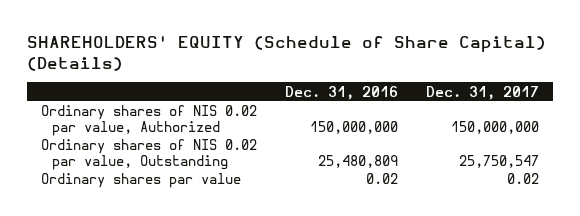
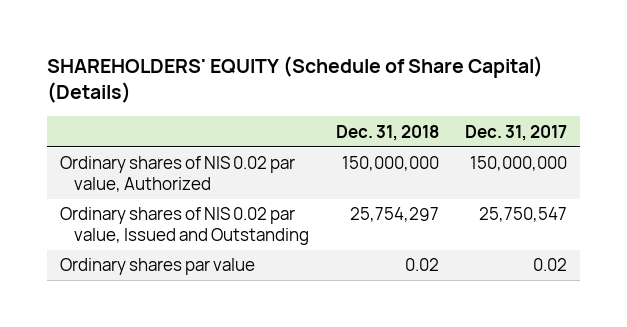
[285,85,399,100] Dec. 31, 2016 -> none
none -> [335,124,439,141] Dec. 31, 2018
[41,139,258,170] Ordinary shares of NIS 0.02 par value, Outstanding -> [60,207,310,246] Ordinary shares of NIS 0.02 par value, Issued and Outstanding

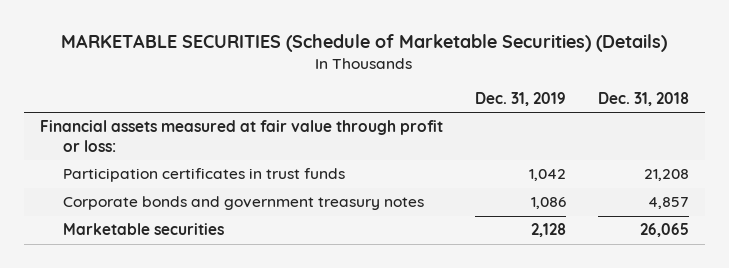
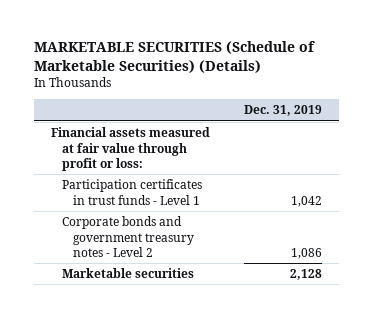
[598,91,690,106] Dec. 31, 2018 -> none
[62,168,345,183] Participation certificates in trust funds -> [61,178,202,205] Participation certificates in trust funds - Level 1
[62,196,424,211] Corporate bonds and government treasury notes -> [61,215,194,258] Corporate bonds and government treasury notes - Level 2

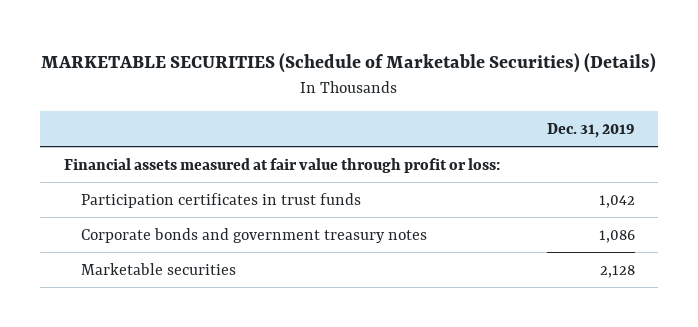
[61,178,202,205] Participation certificates in trust funds - Level 1 -> [80,192,361,208] Participation certificates in trust funds
[61,215,194,258] Corporate bonds and government treasury notes - Level 2 -> [80,227,427,243] Corporate bonds and government treasury notes

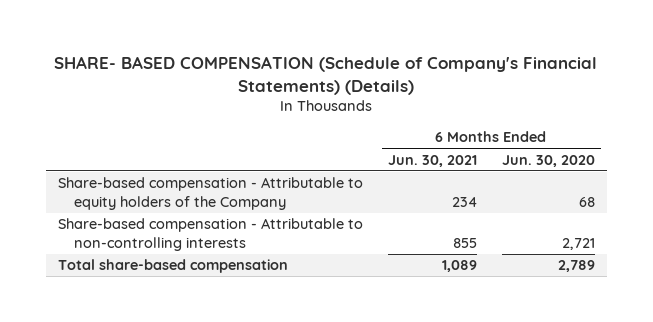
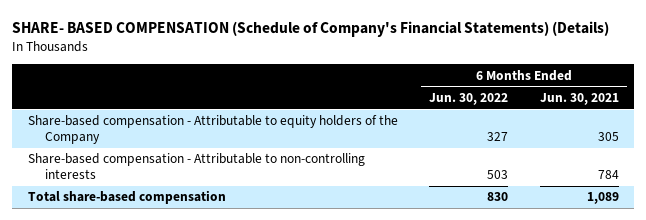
[501,154,595,167] Jun. 30, 2020 -> none
none -> [429,92,509,105] Jun. 30, 2022
[451,197,477,208] 234 -> [597,132,619,142] 305
[452,238,477,249] 855 -> [597,170,619,180] 784

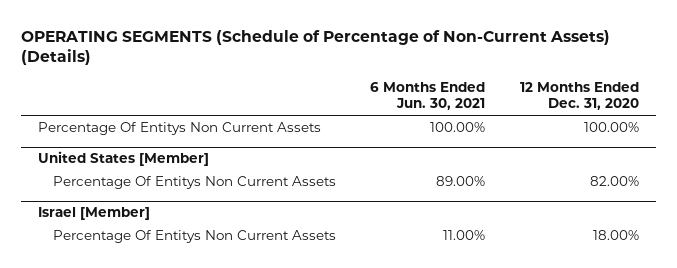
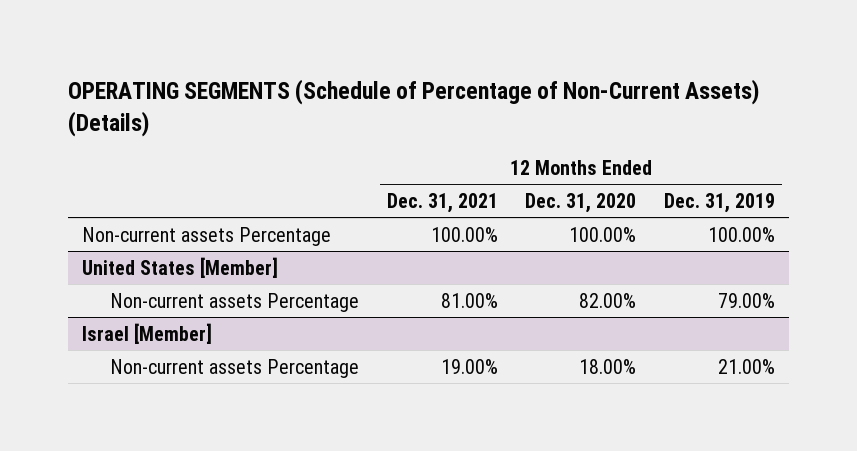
[370,82,486,111] 6 Months Ended Jun. 30, 2021 -> none
none -> [386,193,498,214] Dec. 31, 2021
none -> [663,193,775,214] Dec. 31, 2019
[38,122,322,136] Percentage Of Entitys Non Current Assets -> [81,226,331,246] Non-current assets Percentage
[52,176,336,190] Percentage Of Entitys Non Current Assets -> [109,292,359,312] Non-current assets Percentage
[52,230,336,244] Percentage Of Entitys Non Current Assets -> [109,358,359,378] Non-current assets Percentage

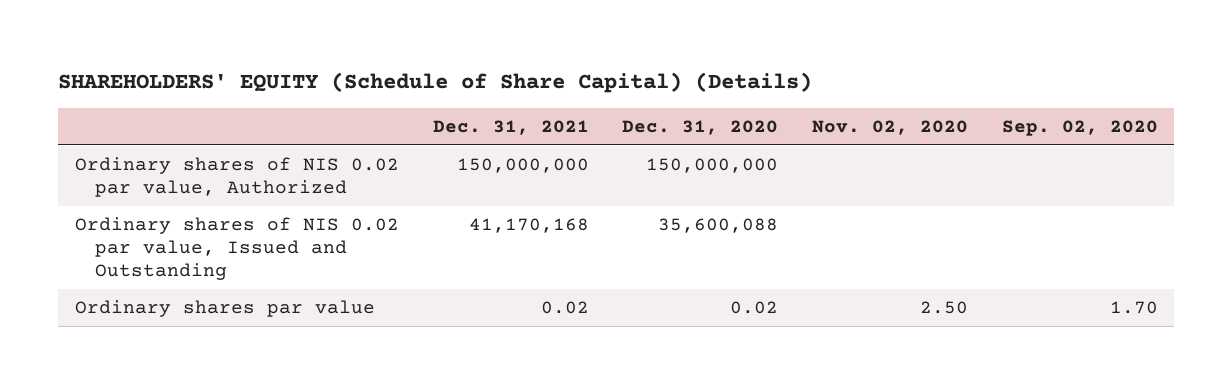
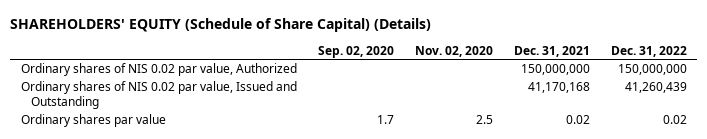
[622,119,779,135] Dec. 31, 2020 -> none
none -> [610,45,687,57] Dec. 31, 2022
[919,301,968,315] 2.50 -> [475,115,493,125] 2.5
[1109,301,1158,315] 1.70 -> [376,115,394,125] 1.7

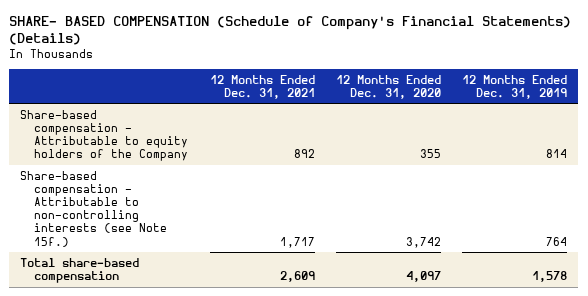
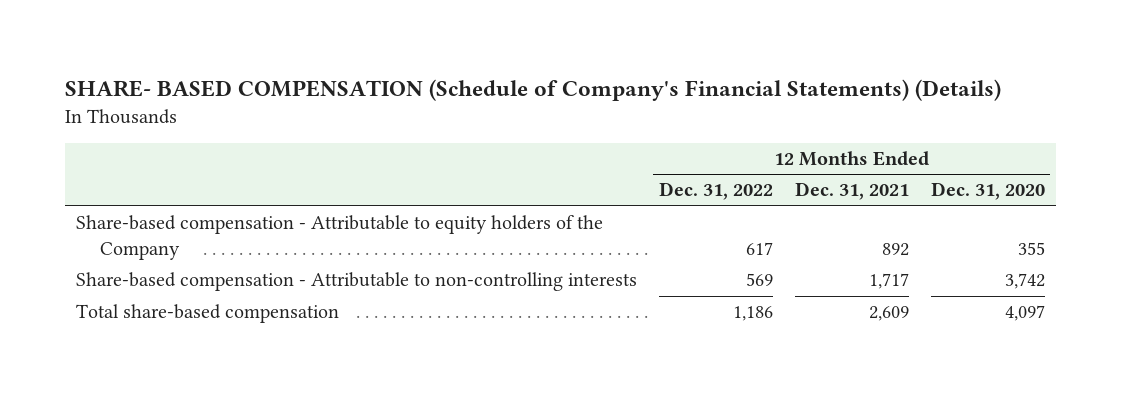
[462,74,568,99] 12 Months Ended Dec. 31, 2019 -> none
none -> [658,182,773,201] Dec. 31, 2022
[20,170,168,247] Share-based compensation - Attributable to non-controlling interests (see Note 15f.) -> [75,272,637,292] Share-based compensation - Attributable to non-controlling interests

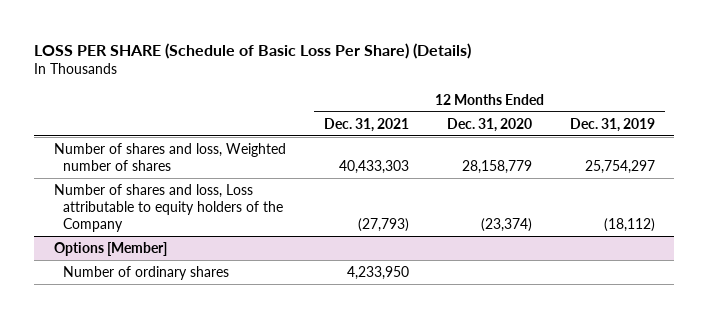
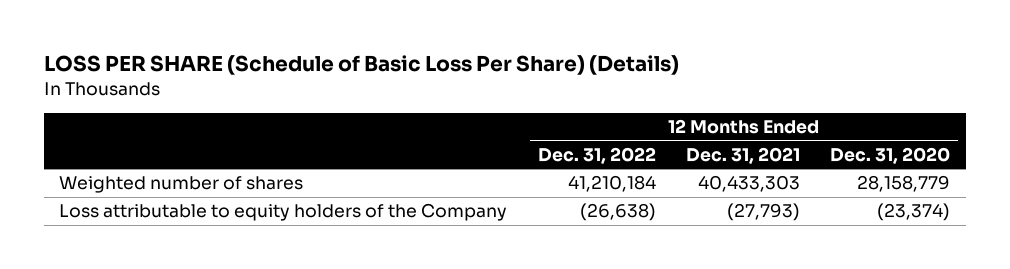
[570,117,656,132] Dec. 31, 2019 -> none
none -> [537,146,656,164] Dec. 31, 2022
[53,241,167,256] Options [Member] -> none
[63,265,230,280] Number of ordinary shares -> none
[53,142,286,172] Number of shares and loss, Weighted number of shares -> [59,176,304,194] Weighted number of shares
[53,183,284,233] Number of shares and loss, Loss attributable to equity holders of the Company -> [59,203,508,222] Loss attributable to equity holders of the Company

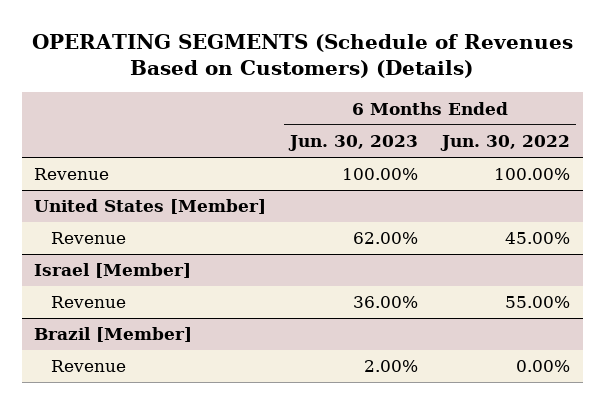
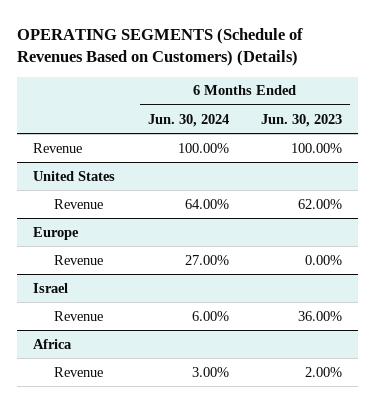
[440,135,571,152] Jun. 30, 2022 -> none
none -> [147,113,229,127] Jun. 30, 2024
[33,199,266,215] United States [Member] -> [33,170,116,181] United States
none -> [33,226,80,240] Europe
none -> [54,254,104,265] Revenue
[33,263,191,279] Israel [Member] -> [33,282,69,293] Israel
[33,327,192,343] Brazil [Member] -> none
none -> [33,338,73,349] Africa

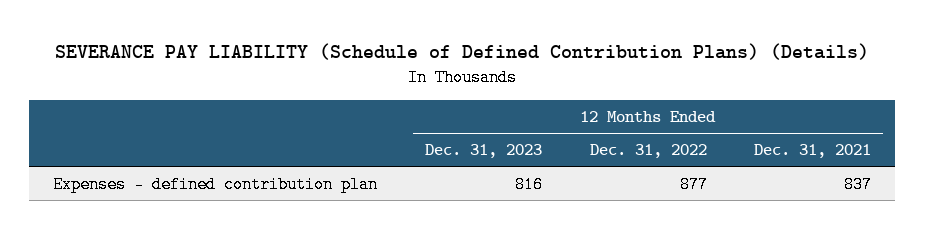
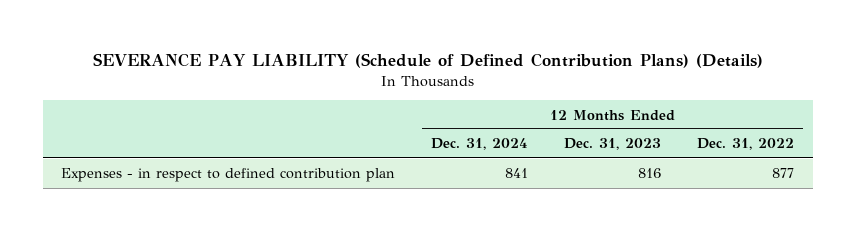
[754,144,872,159] Dec. 31, 2021 -> none
none -> [431,138,529,151] Dec. 31, 2024
[53,176,379,194] Expenses - defined contribution plan -> [60,168,395,183] Expenses - in respect to defined contribution plan

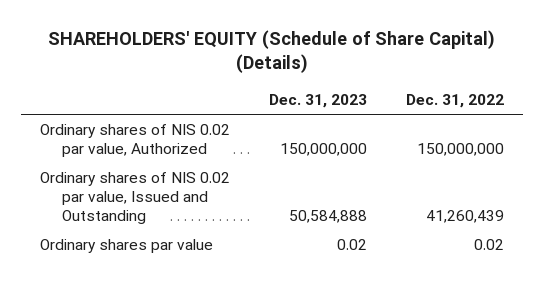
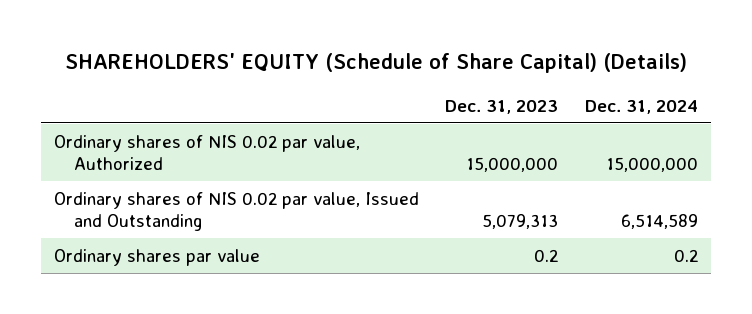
[405,93,504,108] Dec. 31, 2022 -> none
none -> [585,99,699,114] Dec. 31, 2024
[280,143,368,157] 150,000,000 -> [466,156,559,172] 15,000,000
[289,210,368,224] 50,584,888 -> [482,213,559,229] 5,079,313
[337,239,368,251] 0.02 -> [534,248,559,262] 0.2

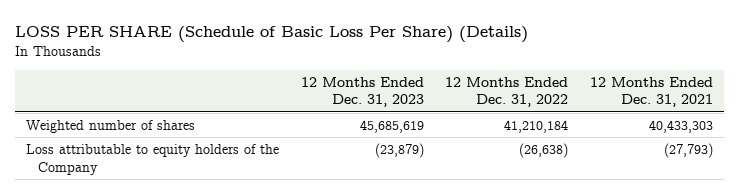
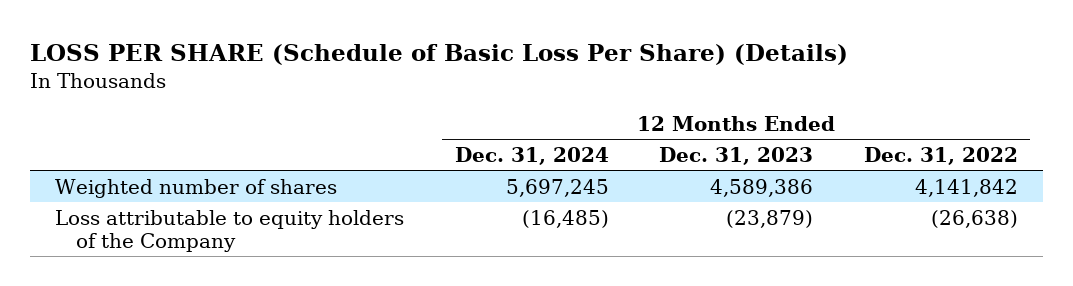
[589,76,713,108] 12 Months Ended Dec. 31, 2021 -> none
none -> [454,146,609,165] Dec. 31, 2024
[359,119,424,133] 45,685,619 -> [710,178,814,197] 4,589,386
[504,119,569,133] 41,210,184 -> [914,178,1018,197] 4,141,842

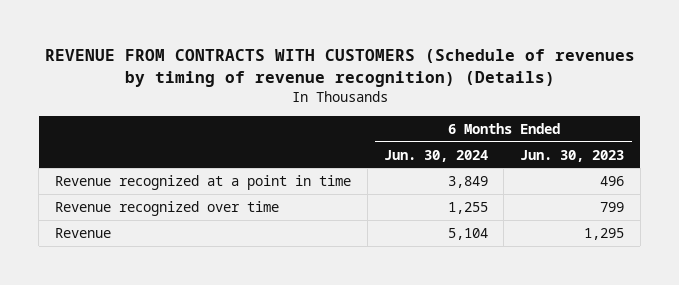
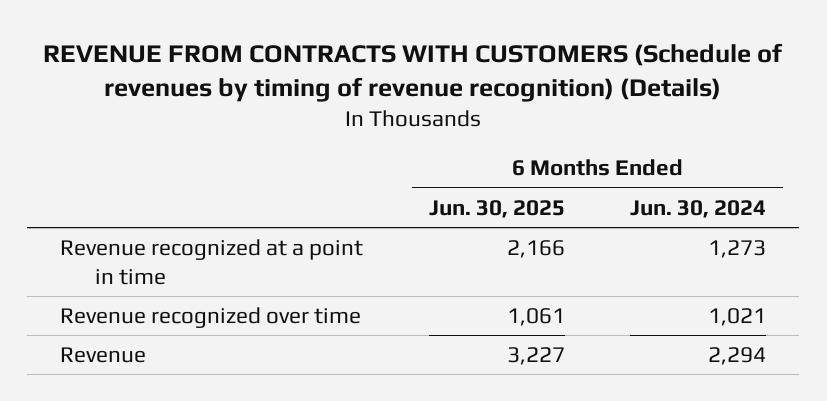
[520,149,625,162] Jun. 30, 2023 -> none
none -> [428,199,565,218] Jun. 30, 2025
[447,176,488,189] 3,849 -> [708,239,767,258] 1,273
[447,202,488,215] 1,255 -> [708,307,767,326] 1,021
[447,228,488,241] 5,104 -> [708,346,767,365] 2,294

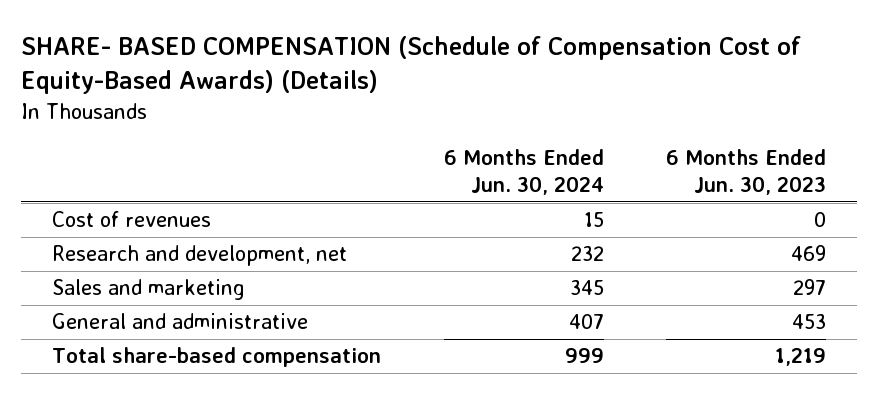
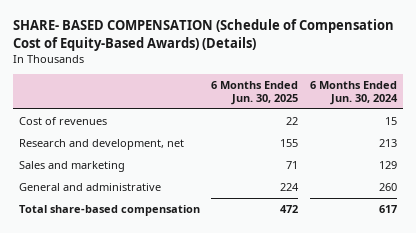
[665,149,826,196] 6 Months Ended Jun. 30, 2023 -> none
none -> [211,80,299,105] 6 Months Ended Jun. 30, 2025
[570,246,604,262] 232 -> [378,139,397,148] 213
[569,280,604,296] 345 -> [378,161,397,170] 129
[568,314,604,330] 407 -> [378,183,397,192] 260
[564,348,604,364] 999 -> [378,205,397,214] 617

